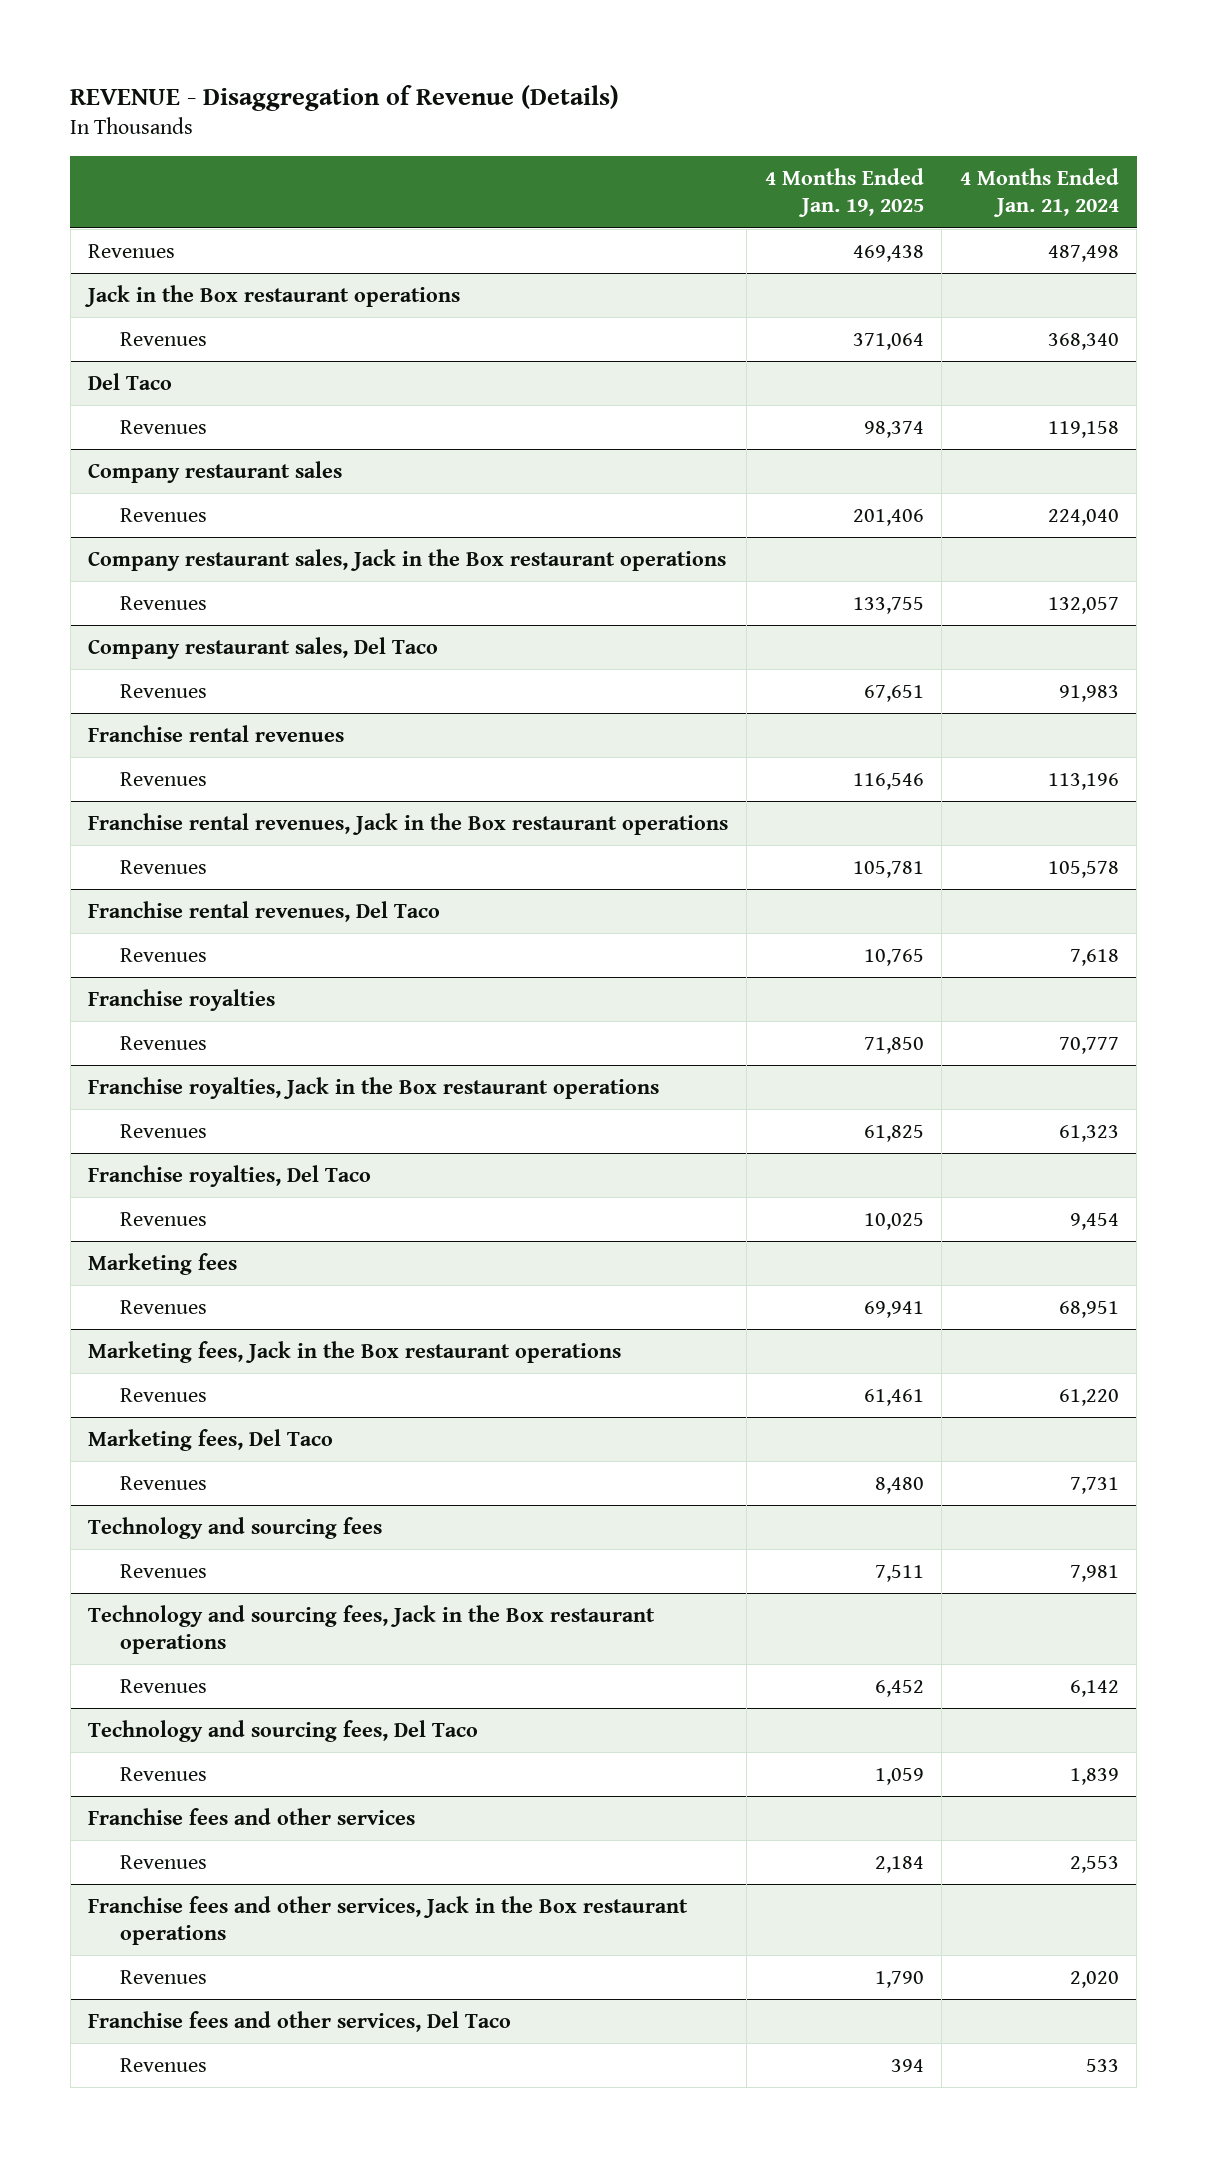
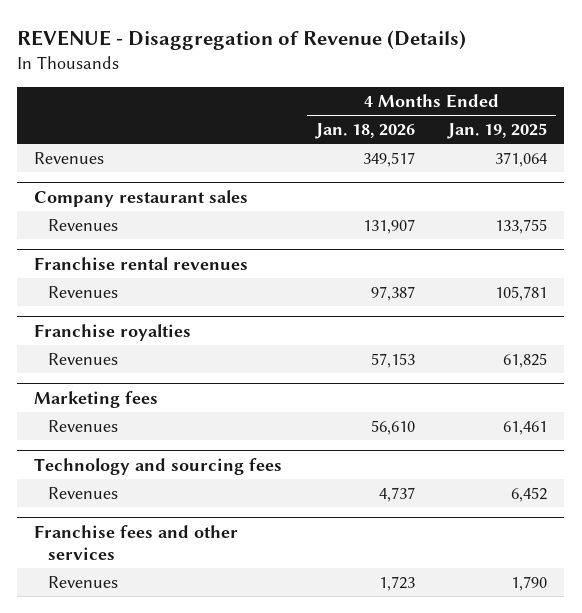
[959,168,1119,218] 4 Months Ended Jan. 21, 2024 -> none
none -> [314,123,415,140] Jan. 18, 2026
[88,243,176,258] Revenues -> none
[84,284,461,307] Jack in the Box restaurant operations -> none
[88,372,173,390] Del Taco -> none
[119,419,207,434] Revenues -> none
[119,507,207,522] Revenues -> none
[88,548,727,571] Company restaurant sales, Jack in the Box restaurant operations -> none
[88,636,439,659] Company restaurant sales, Del Taco -> none
[119,683,207,698] Revenues -> none
[119,771,207,786] Revenues -> none
[88,812,729,835] Franchise rental revenues, Jack in the Box restaurant operations -> none
[88,900,441,922] Franchise rental revenues, Del Taco -> none
[119,947,207,962] Revenues -> none
[119,1035,207,1050] Revenues -> none
[88,1076,660,1099] Franchise royalties, Jack in the Box restaurant operations -> none
[88,1164,372,1187] Franchise royalties, Del Taco -> none
[119,1211,207,1226] Revenues -> none
[119,1299,207,1314] Revenues -> none
[88,1340,622,1363] Marketing fees, Jack in the Box restaurant operations -> none
[88,1428,334,1451] Marketing fees, Del Taco -> none
[119,1475,207,1490] Revenues -> none
[119,1563,207,1578] Revenues -> none
[88,1604,656,1655] Technology and sourcing fees, Jack in the Box restaurant operations -> none
[88,1719,479,1742] Technology and sourcing fees, Del Taco -> none
[119,1766,207,1781] Revenues -> none
[119,1854,207,1869] Revenues -> none
[88,1895,689,1946] Franchise fees and other services, Jack in the Box restaurant operations -> none
[88,2010,512,2032] Franchise fees and other services, Del Taco -> none
[119,2057,207,2072] Revenues -> none

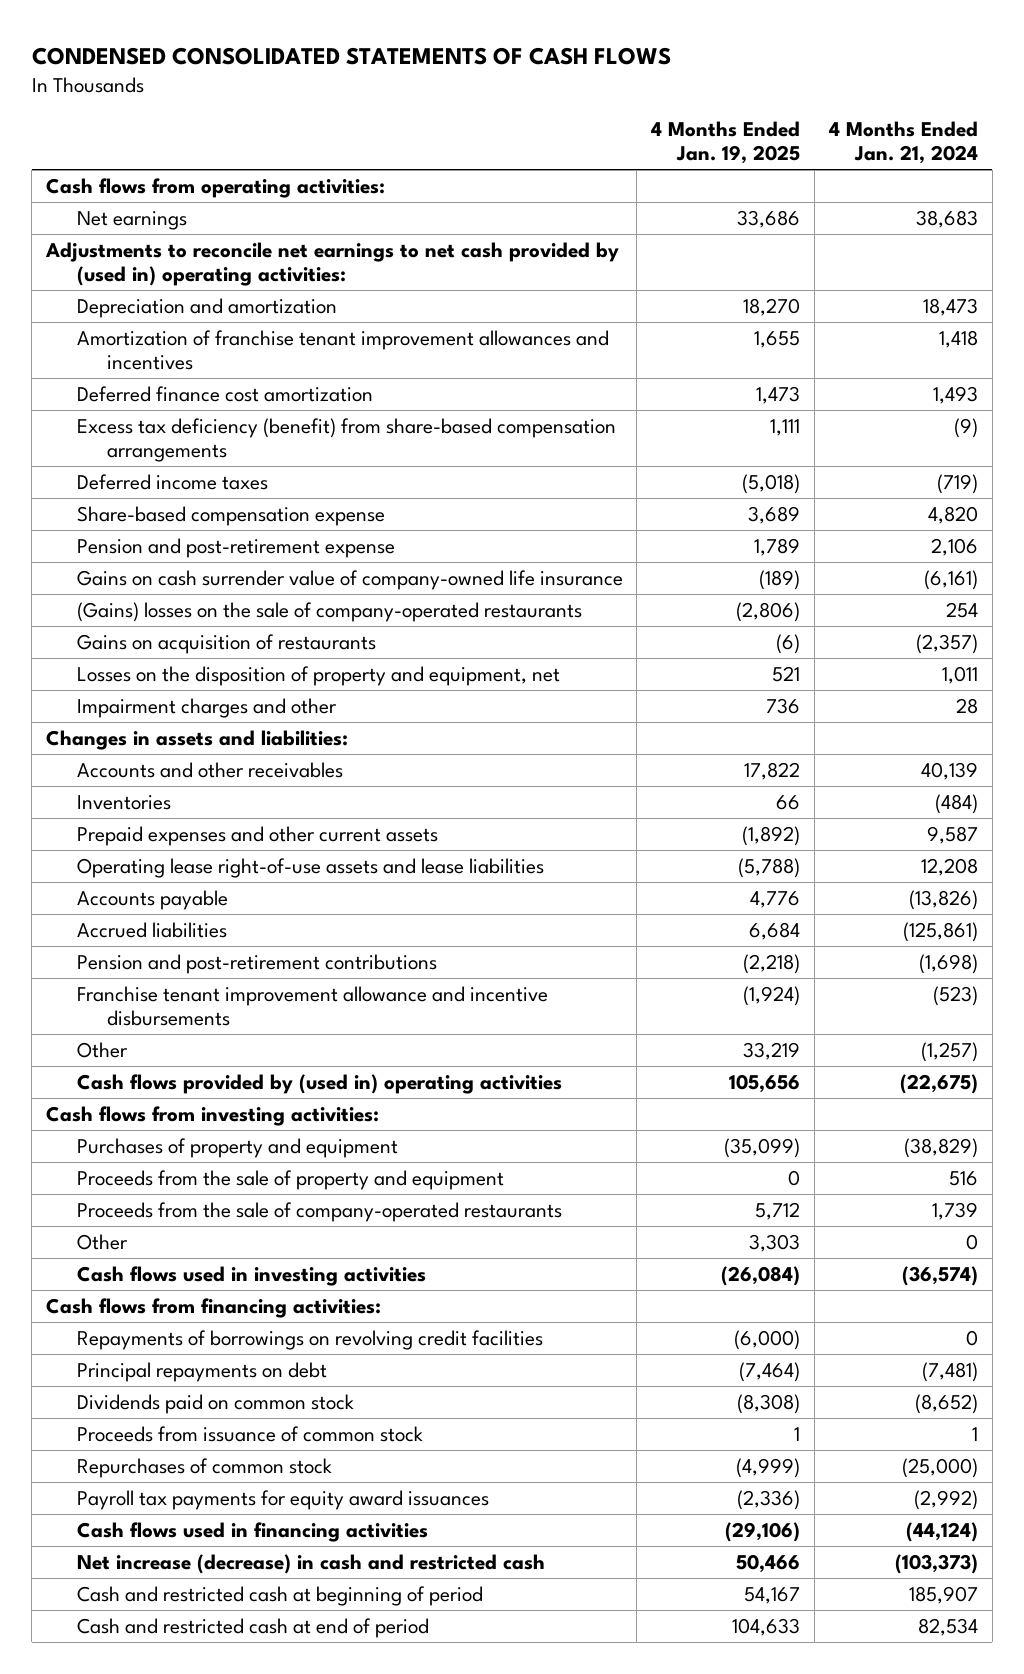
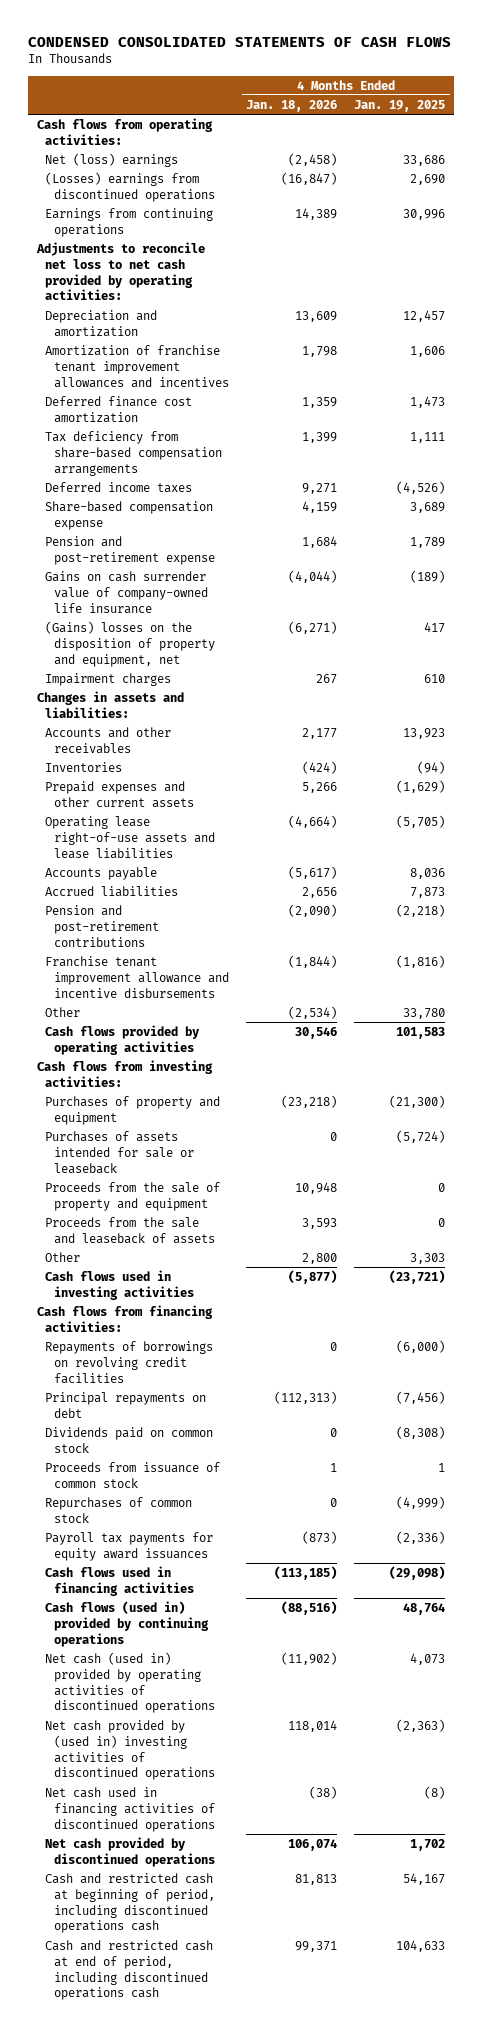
[828,121,978,165] 4 Months Ended Jan. 21, 2024 -> none
none -> [246,99,338,112] Jan. 18, 2026
[76,210,187,230] Net earnings -> [45,152,179,167] Net (loss) earnings
none -> [45,171,215,202] (Losses) earnings from discontinued operations
none -> [45,207,214,237] Earnings from continuing operations
[44,241,619,287] Adjustments to reconcile net earnings to net cash provided by (used in) operating activities: -> [35,241,205,301] Adjustments to reconcile net loss to net cash provided by operating activities:
[743,297,801,316] 18,270 -> [403,309,446,322] 12,457
[754,330,801,348] 1,655 -> [410,345,446,357] 1,606
[76,417,616,463] Excess tax deficiency (benefit) from share-based compensation arrangements -> [45,430,222,476] Tax deficiency from share-based compensation arrangements
[742,473,801,494] (5,018) -> [396,480,446,494] (4,526)
[76,601,582,622] (Gains) losses on the sale of company-operated restaurants -> none
[76,633,376,654] Gains on acquisition of restaurants -> none
[76,665,560,686] Losses on the disposition of property and equipment, net -> [45,620,215,667] (Gains) losses on the disposition of property and equipment, net
[772,665,801,682] 521 -> [424,621,446,633] 417
[76,697,337,718] Impairment charges and other -> [45,672,172,686] Impairment charges
[766,697,801,714] 736 -> [424,673,446,683] 610
[744,761,801,780] 17,822 -> [403,727,446,739] 13,923
[776,794,801,810] 66 -> [417,760,446,774] (94)
[742,825,801,846] (1,892) -> [396,779,446,793] (1,629)
[738,857,801,878] (5,788) -> [396,814,446,828] (5,705)
[750,890,801,908] 4,776 -> [410,867,446,879] 8,036
[749,921,801,940] 6,684 -> [410,886,446,898] 7,873
[743,985,801,1006] (1,924) -> [396,954,446,968] (1,816)
[743,1041,801,1060] 33,219 -> [403,1007,446,1019] 33,780
[76,1073,562,1094] Cash flows provided by (used in) operating activities -> [45,1024,201,1055] Cash flows provided by operating activities
[729,1073,801,1093] 105,656 -> [396,1026,446,1039] 101,583
[724,1137,801,1158] (35,099) -> [389,1094,446,1108] (21,300)
none -> [45,1130,194,1174] Purchases of assets intended for sale or leaseback
[76,1201,562,1222] Proceeds from the sale of company-operated restaurants -> none
none -> [45,1216,215,1244] Proceeds from the sale and leaseback of assets
[721,1265,801,1286] (26,084) -> [389,1269,446,1284] (23,721)
[739,1361,801,1382] (7,464) -> [396,1390,446,1404] (7,456)
[76,1553,545,1574] Net increase (decrease) in cash and restricted cash -> none
[725,1521,801,1542] (29,106) -> [389,1565,446,1580] (29,098)
none -> [45,1600,209,1647] Cash flows (used in) provided by continuing operations
none -> [45,1651,215,1714] Net cash (used in) provided by operating activities of discontinued operations
none -> [45,1719,215,1781] Net cash provided by (used in) investing activities of discontinued operations
none -> [45,1786,215,1832] Net cash used in financing activities of discontinued operations
none -> [45,1836,215,1867] Net cash provided by discontinued operations
[76,1585,483,1606] Cash and restricted cash at beginning of period -> [45,1872,215,1934] Cash and restricted cash at beginning of period, including discontinued operations cash
[76,1617,429,1638] Cash and restricted cash at end of period -> [45,1939,214,2001] Cash and restricted cash at end of period, including discontinued operations cash

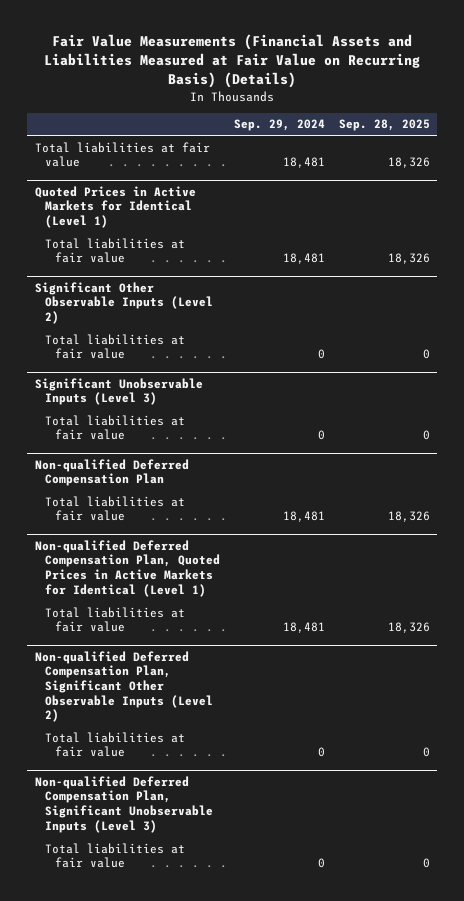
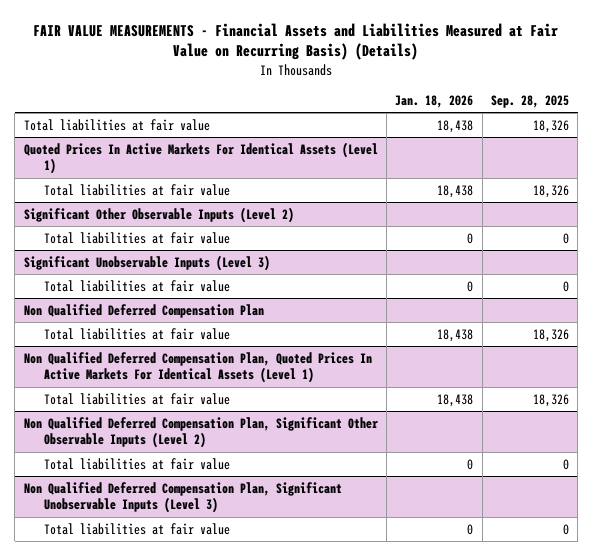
[44,34,421,89] Fair Value Measurements (Financial Assets and Liabilities Measured at Fair Value on Recurring Basis) (Details) -> [33,22,559,61] FAIR VALUE MEASUREMENTS - Financial Assets and Liabilities Measured at Fair Value on Recurring Basis) (Details)
[233,119,325,132] Sep. 29, 2024 -> none
none -> [395,94,474,108] Jan. 18, 2026
[34,185,196,229] Quoted Prices in Active Markets for Identical (Level 1) -> [23,141,378,175] Quoted Prices In Active Markets For Identical Assets (Level 1)
[34,458,189,487] Non-qualified Deferred Compensation Plan -> [23,303,264,318] Non Qualified Deferred Compensation Plan
[34,539,220,597] Non-qualified Deferred Compensation Plan, Quoted Prices in Active Markets for Identical (Level 1) -> [23,351,372,384] Non Qualified Deferred Compensation Plan, Quoted Prices In Active Markets For Identical Assets (Level 1)
[34,650,213,723] Non-qualified Deferred Compensation Plan, Significant Other Observable Inputs (Level 2) -> [23,416,378,449] Non Qualified Deferred Compensation Plan, Significant Other Observable Inputs (Level 2)
[34,775,213,833] Non-qualified Deferred Compensation Plan, Significant Unobservable Inputs (Level 3) -> [23,481,342,514] Non Qualified Deferred Compensation Plan, Significant Unobservable Inputs (Level 3)

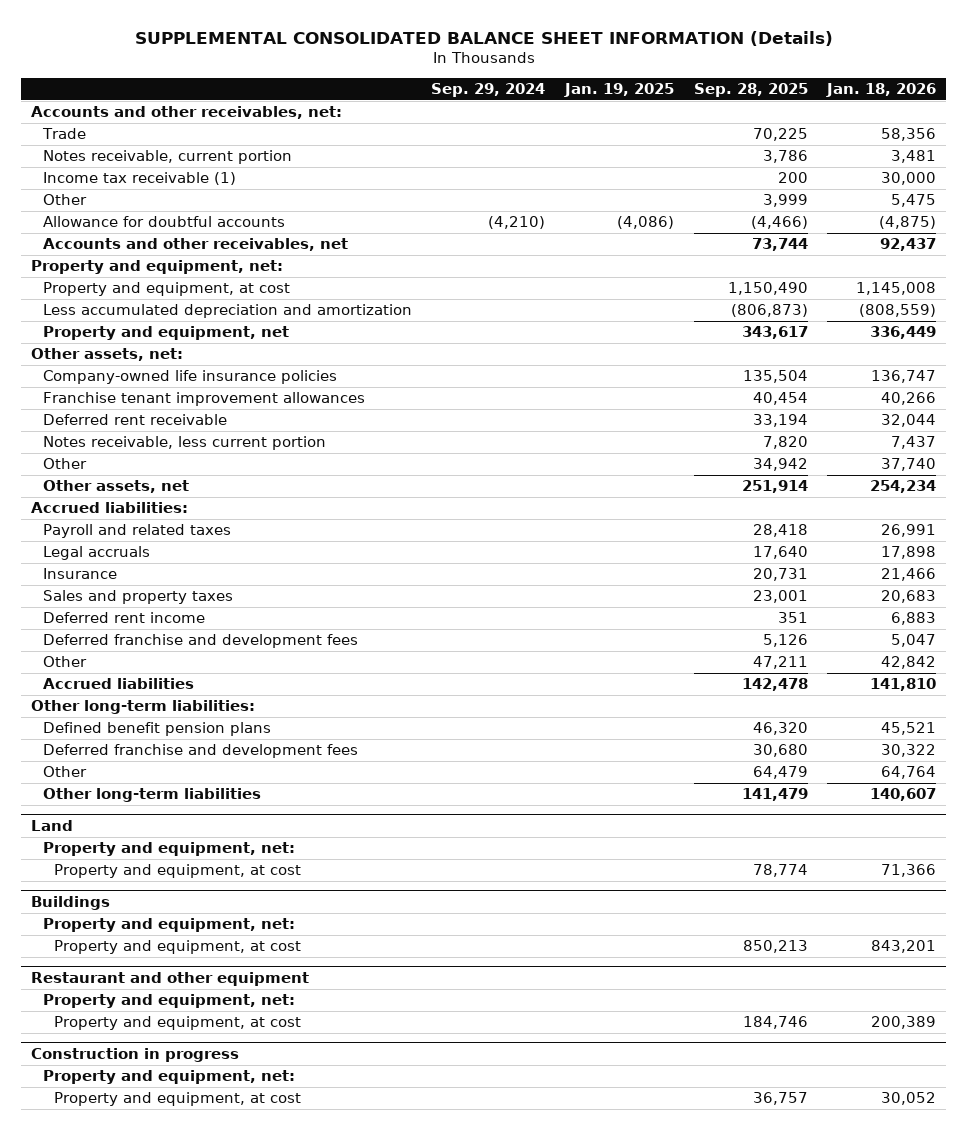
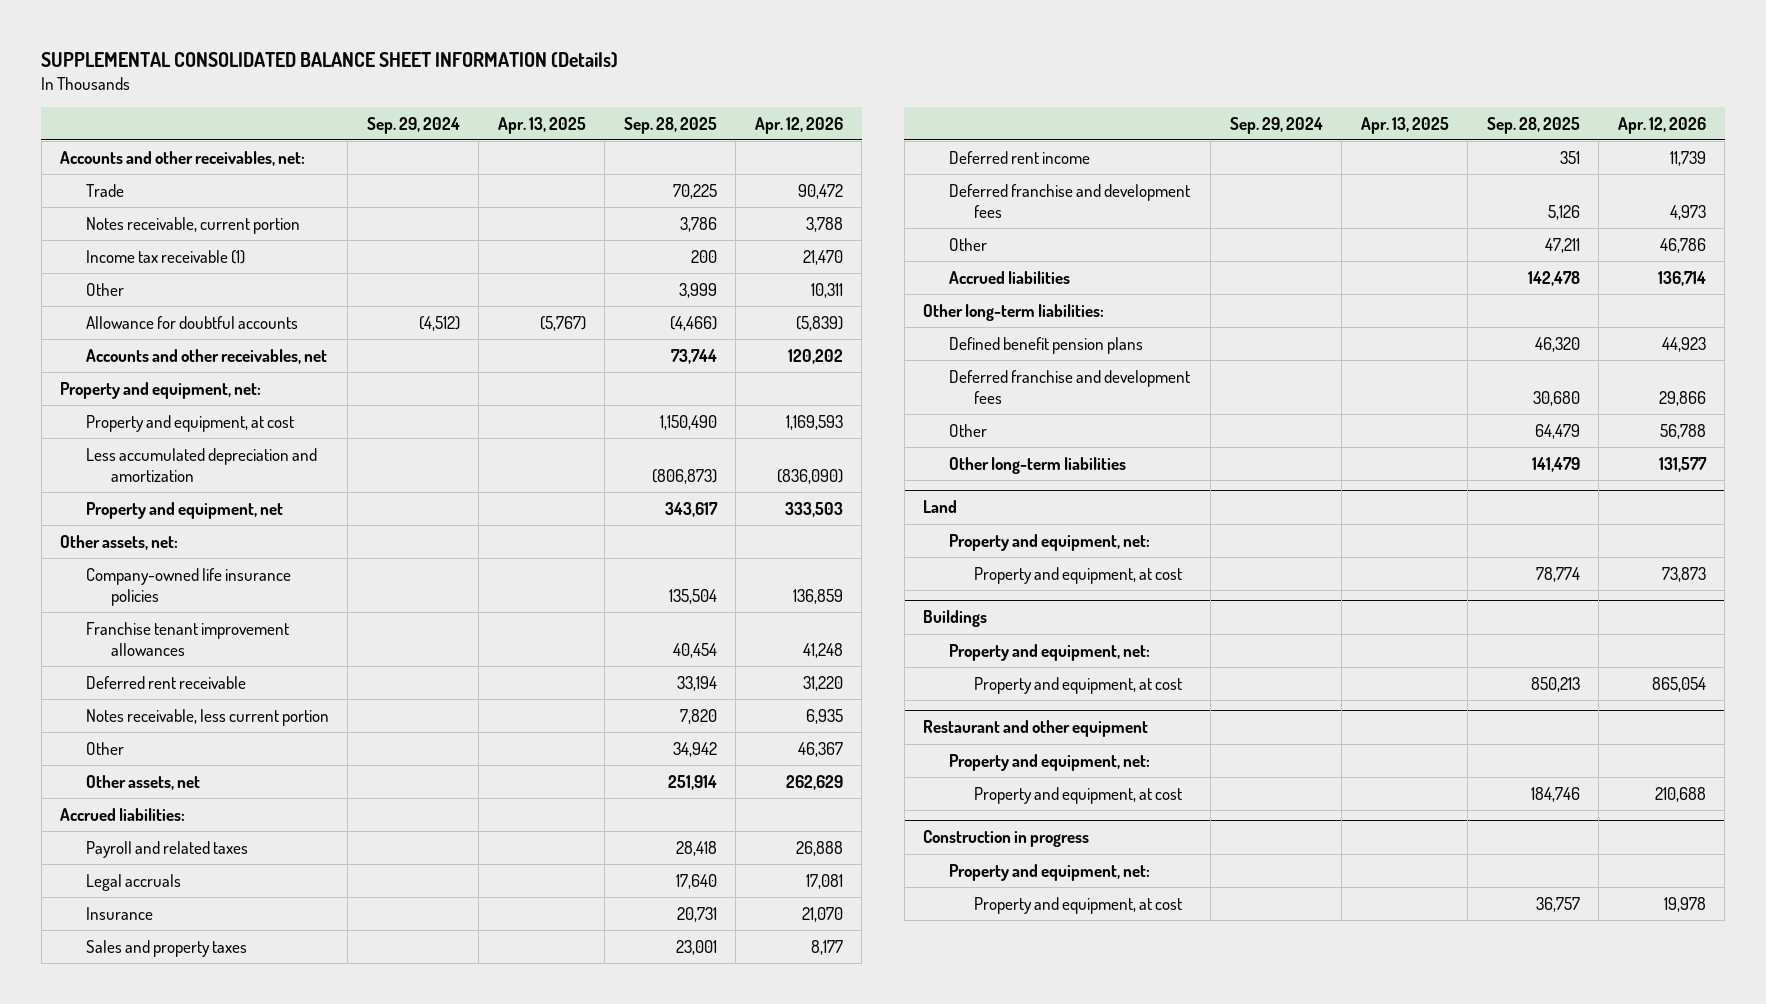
[563,83,674,98] Jan. 19, 2025 -> none
[826,83,937,98] Jan. 18, 2026 -> none
none -> [497,116,586,134] Apr. 13, 2025
none -> [754,116,843,134] Apr. 12, 2026
[488,216,546,230] (4,210) -> [418,315,460,331] (4,512)

